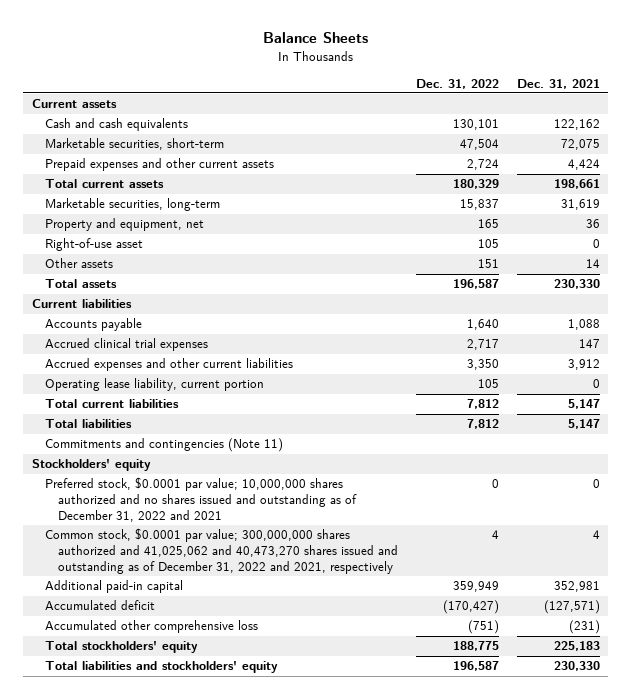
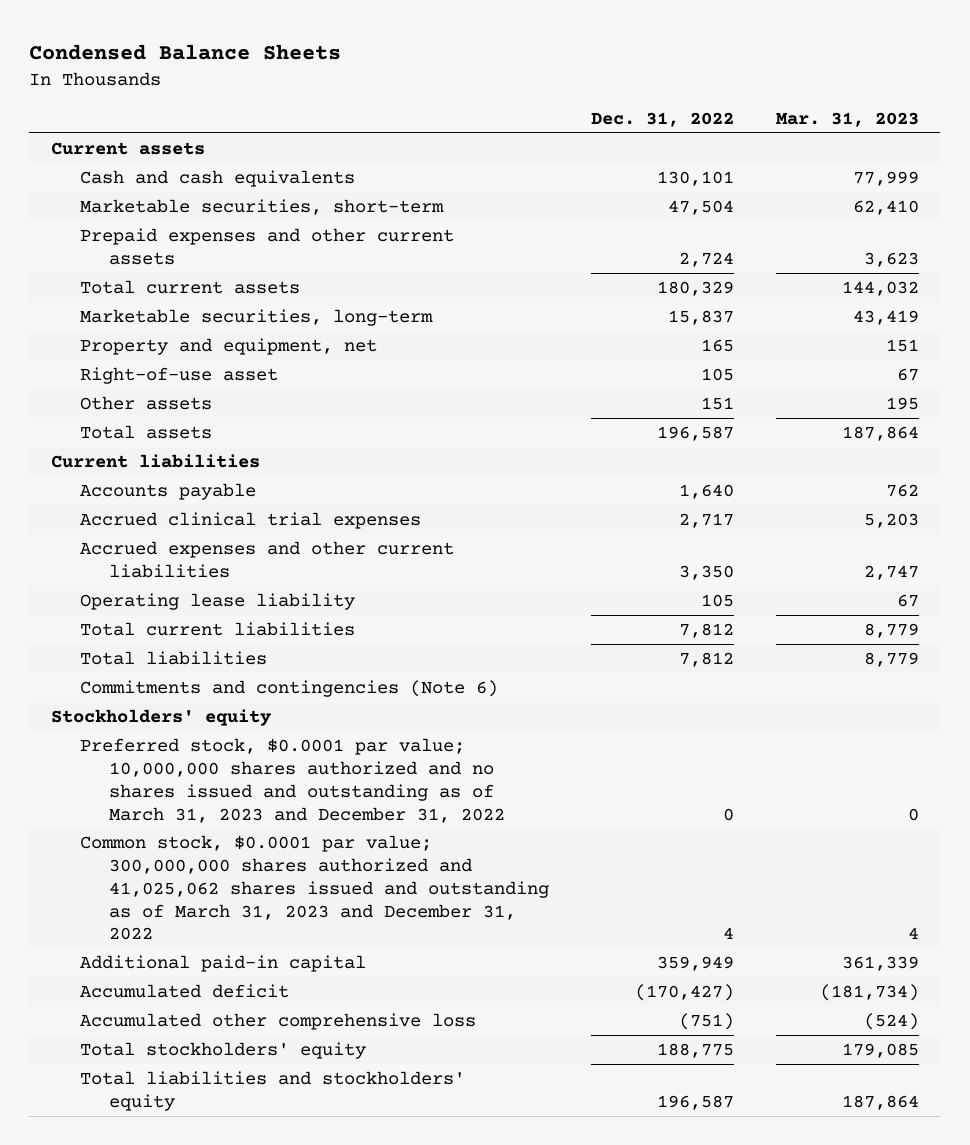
[262,32,368,44] Balance Sheets -> [29,44,342,61] Condensed Balance Sheets
[516,78,600,89] Dec. 31, 2021 -> none
none -> [776,111,920,127] Mar. 31, 2023
[45,378,265,392] Operating lease liability, current portion -> [79,592,355,610] Operating lease liability
[45,438,284,453] Commitments and contingencies (Note 11) -> [79,679,498,697] Commitments and contingencies (Note 6)
[45,477,358,523] Preferred stock, $0.0001 par value; 10,000,000 shares authorized and no shares issued and outstanding as of December 31, 2022 and 2021 -> [79,737,505,823] Preferred stock, $0.0001 par value; 10,000,000 shares authorized and no shares issued and outstanding as of March 31, 2023 and December 31, 2022
[45,528,399,575] Common stock, $0.0001 par value; 300,000,000 shares authorized and 41,025,062 and 40,473,270 shares issued and outstanding as of December 31, 2022 and 2021, respectively -> [79,834,549,941] Common stock, $0.0001 par value; 300,000,000 shares authorized and 41,025,062 shares issued and outstanding as of March 31, 2023 and December 31, 2022

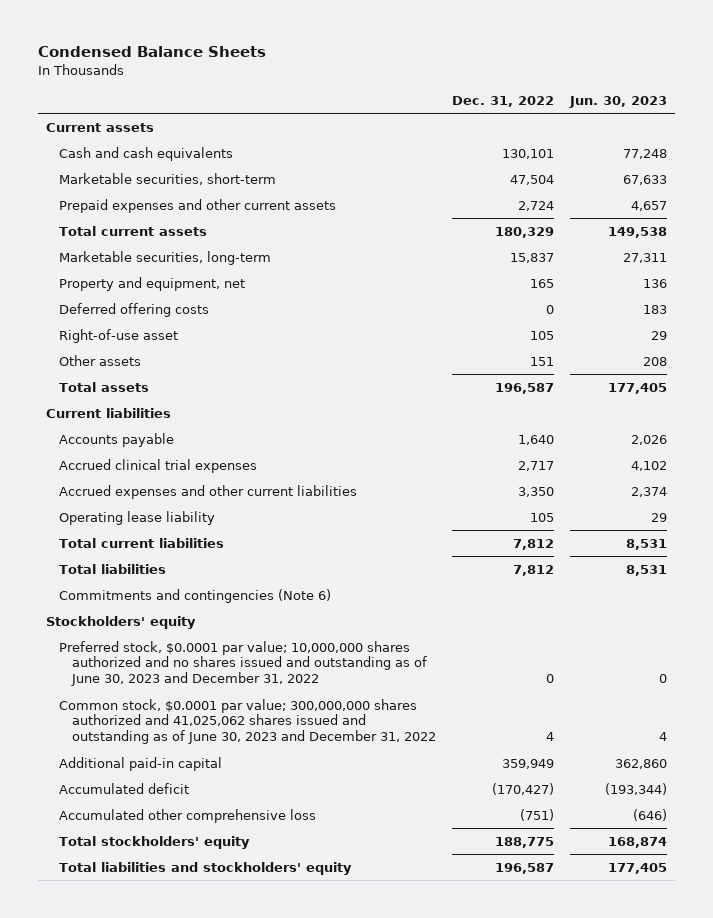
[776,111,920,127] Mar. 31, 2023 -> none
none -> [569,95,668,108] Jun. 30, 2023
none -> [58,302,209,317] Deferred offering costs
[79,737,505,823] Preferred stock, $0.0001 par value; 10,000,000 shares authorized and no shares issued and outstanding as of March 31, 2023 and December 31, 2022 -> [58,640,427,687] Preferred stock, $0.0001 par value; 10,000,000 shares authorized and no shares issued and outstanding as of June 30, 2023 and December 31, 2022
[79,834,549,941] Common stock, $0.0001 par value; 300,000,000 shares authorized and 41,025,062 shares issued and outstanding as of March 31, 2023 and December 31, 2022 -> [58,698,436,745] Common stock, $0.0001 par value; 300,000,000 shares authorized and 41,025,062 shares issued and outstanding as of June 30, 2023 and December 31, 2022

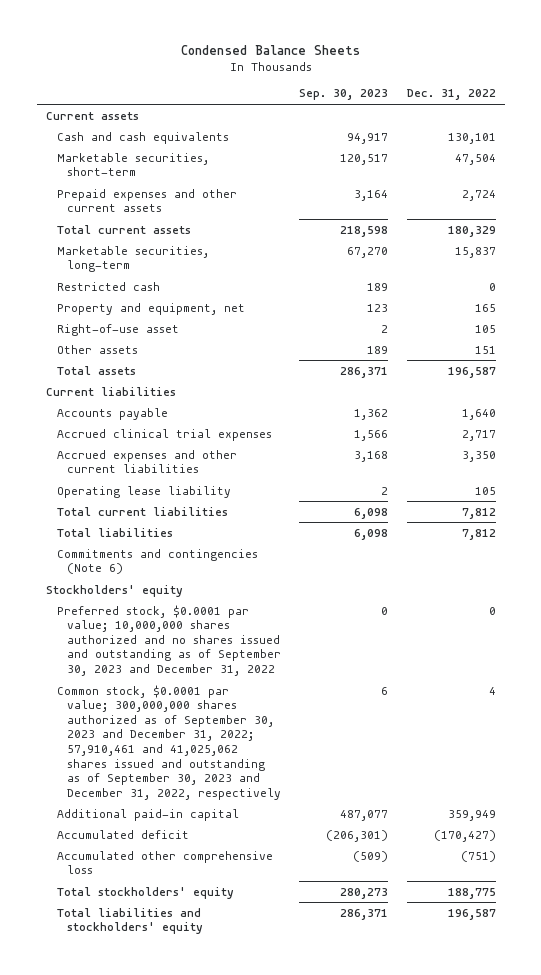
[569,95,668,108] Jun. 30, 2023 -> none
none -> [299,89,389,101] Sep. 30, 2023
none -> [56,281,160,291] Restricted cash
[58,302,209,317] Deferred offering costs -> none
[58,640,427,687] Preferred stock, $0.0001 par value; 10,000,000 shares authorized and no shares issued and outstanding as of June 30, 2023 and December 31, 2022 -> [56,604,282,677] Preferred stock, $0.0001 par value; 10,000,000 shares authorized and no shares issued and outstanding as of September 30, 2023 and December 31, 2022
[58,698,436,745] Common stock, $0.0001 par value; 300,000,000 shares authorized and 41,025,062 shares issued and outstanding as of June 30, 2023 and December 31, 2022 -> [56,684,282,800] Common stock, $0.0001 par value; 300,000,000 shares authorized as of September 30, 2023 and December 31, 2022; 57,910,461 and 41,025,062 shares issued and outstanding as of September 30, 2023 and December 31, 2022, respectively

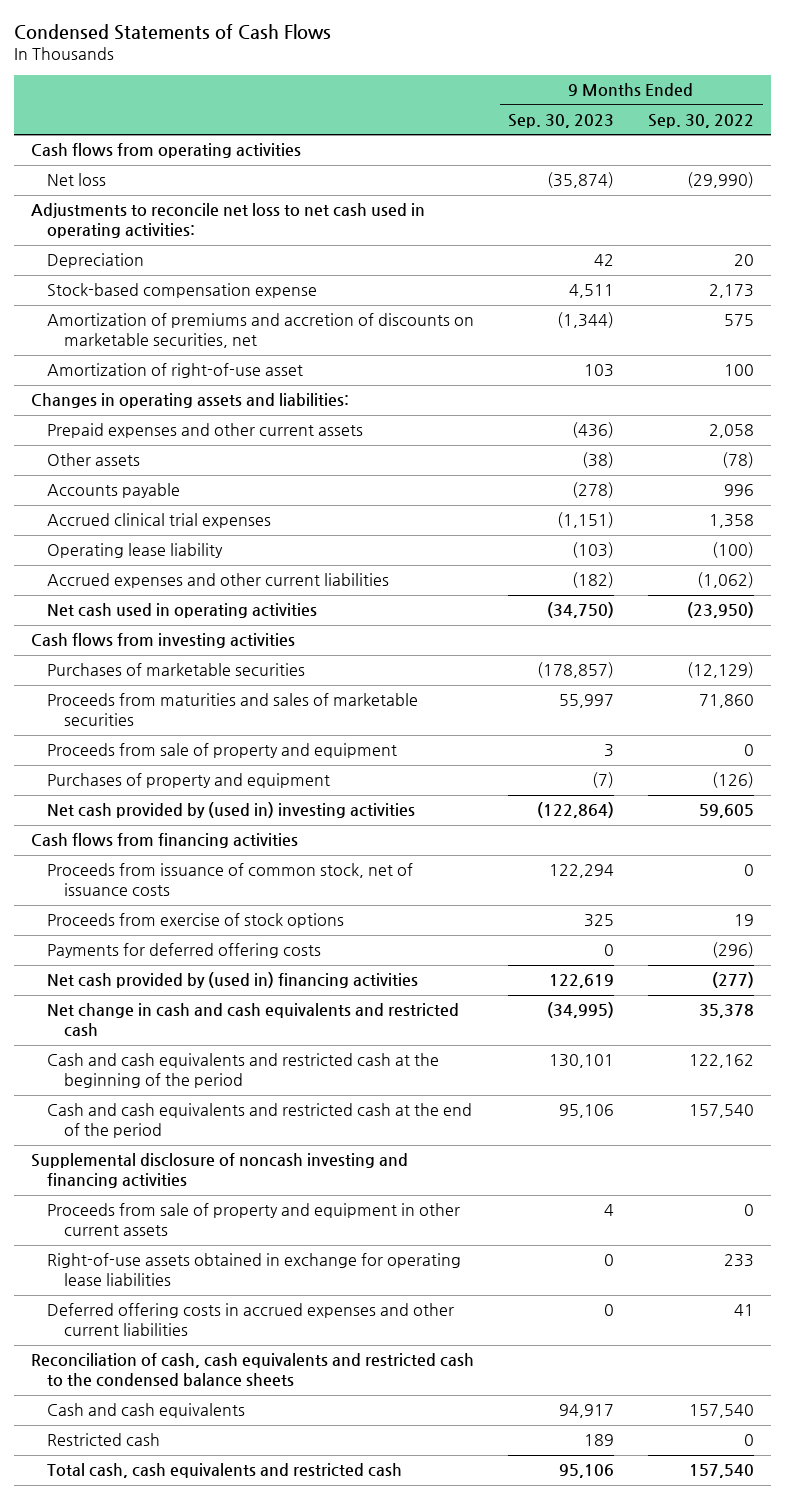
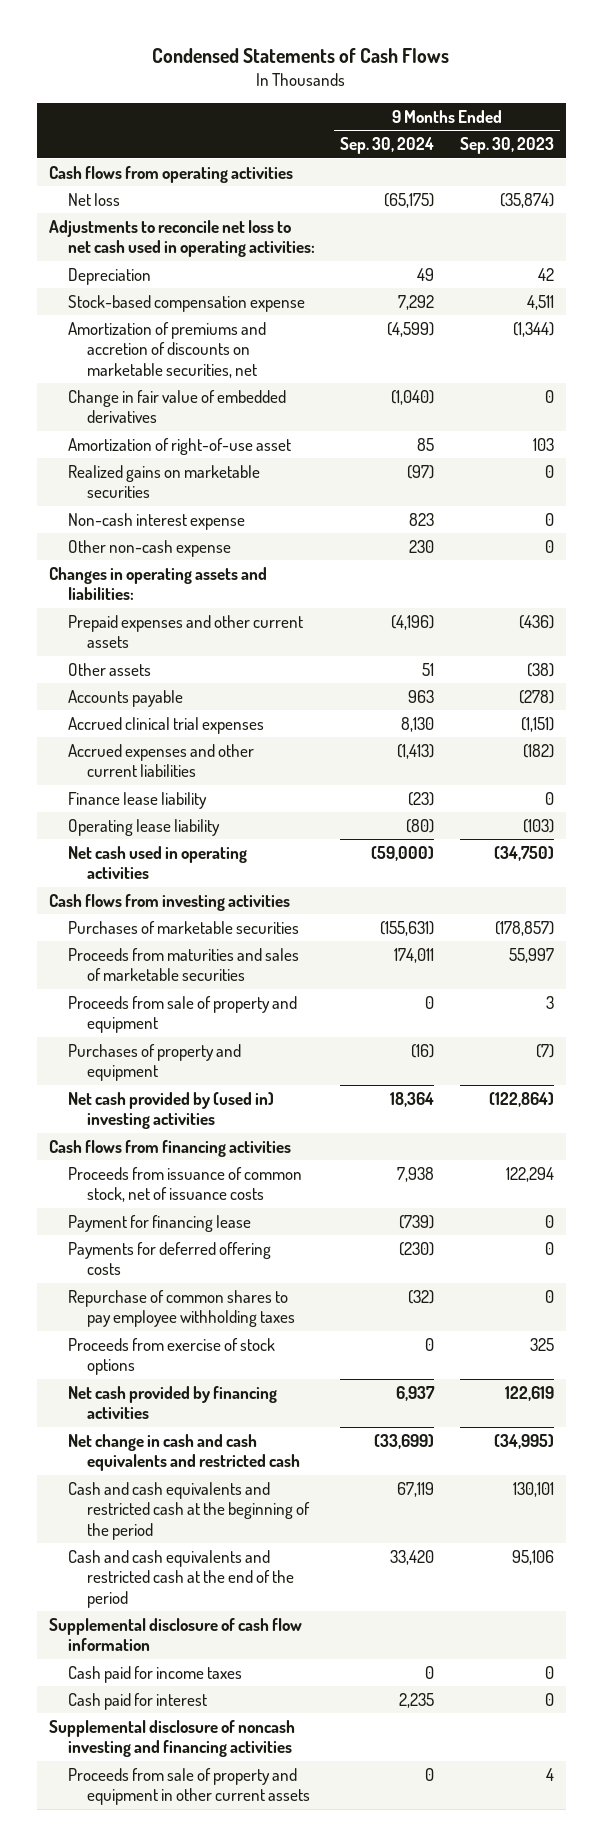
[648,113,755,128] Sep. 30, 2022 -> none
none -> [340,137,435,155] Sep. 30, 2024
none -> [68,389,287,424] Change in fair value of embedded derivatives
none -> [68,464,261,499] Realized gains on marketable securities
none -> [68,512,246,530] Non-cash interest expense
none -> [68,539,232,557] Other non-cash expense
none -> [68,791,208,809] Finance lease liability
[47,543,224,559] Operating lease liability -> [68,818,221,836] Operating lease liability
none -> [68,1214,252,1232] Payment for financing lease
none -> [68,1289,296,1328] Repurchase of common shares to pay employee withholding taxes
[47,913,345,929] Proceeds from exercise of stock options -> [68,1337,276,1376] Proceeds from exercise of stock options
[47,972,419,989] Net cash provided by (used in) financing activities -> [68,1385,278,1420] Net cash provided by financing activities
none -> [49,1617,303,1652] Supplemental disclosure of cash flow information
none -> [68,1665,243,1683] Cash paid for income taxes
none -> [68,1692,208,1710] Cash paid for interest
[47,1253,462,1287] Right-of-use assets obtained in exchange for operating lease liabilities -> none
[47,1303,455,1337] Deferred offering costs in accrued expenses and other current liabilities -> none
[30,1353,474,1388] Reconciliation of cash, cash equivalents and restricted cash to the condensed balance sheets -> none
[47,1403,246,1419] Cash and cash equivalents -> none
[47,1433,161,1447] Restricted cash -> none
[47,1463,403,1479] Total cash, cash equivalents and restricted cash -> none

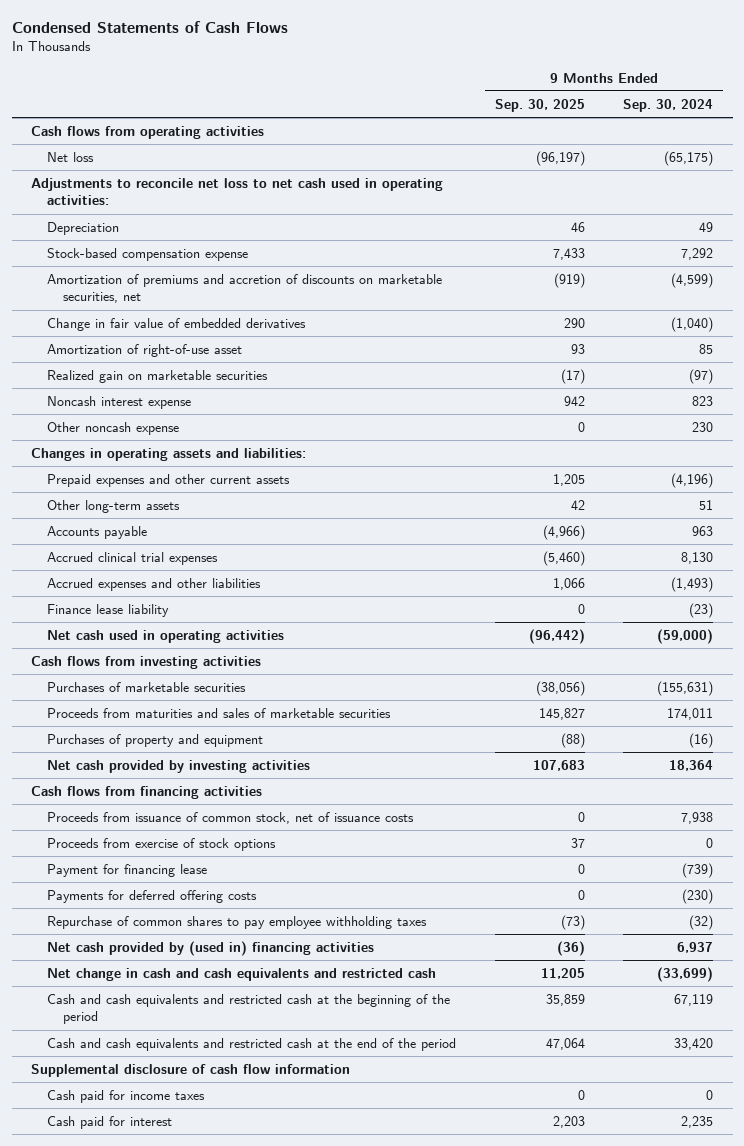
[459,137,554,155] Sep. 30, 2023 -> none
none -> [494,98,585,112] Sep. 30, 2025
[68,464,261,499] Realized gains on marketable securities -> [46,369,268,383] Realized gain on marketable securities
[68,512,246,530] Non-cash interest expense -> [46,395,191,409] Noncash interest expense
[68,539,232,557] Other non-cash expense -> [46,421,179,435] Other noncash expense
[68,662,152,676] Other assets -> [46,499,180,513] Other long-term assets
[68,743,255,778] Accrued expenses and other current liabilities -> [46,577,261,591] Accrued expenses and other liabilities
[397,743,435,759] (1,413) -> [671,576,714,592] (1,493)
[68,818,221,836] Operating lease liability -> none
[68,995,298,1034] Proceeds from sale of property and equipment -> none
[68,1091,275,1130] Net cash provided by (used in) investing activities -> [46,759,310,773] Net cash provided by investing activities
[68,1337,276,1376] Proceeds from exercise of stock options -> [46,837,276,851] Proceeds from exercise of stock options
[68,1385,278,1420] Net cash provided by financing activities -> [46,940,374,956] Net cash provided by (used in) financing activities
[49,1719,296,1758] Supplemental disclosure of noncash investing and financing activities -> none
[68,1767,311,1806] Proceeds from sale of property and equipment in other current assets -> none

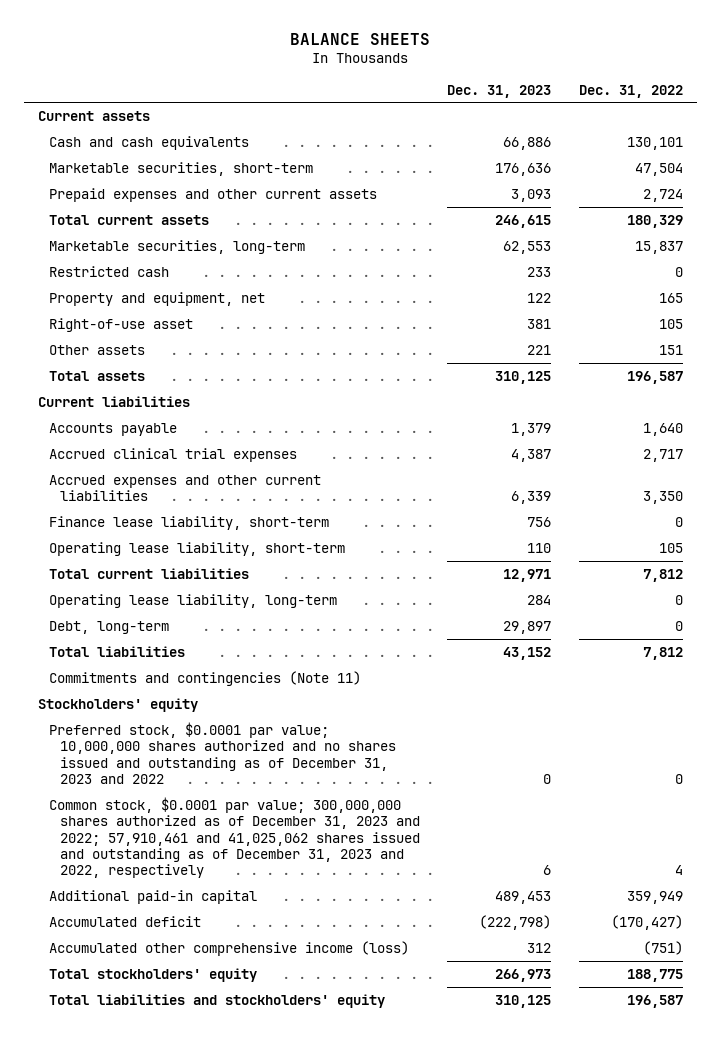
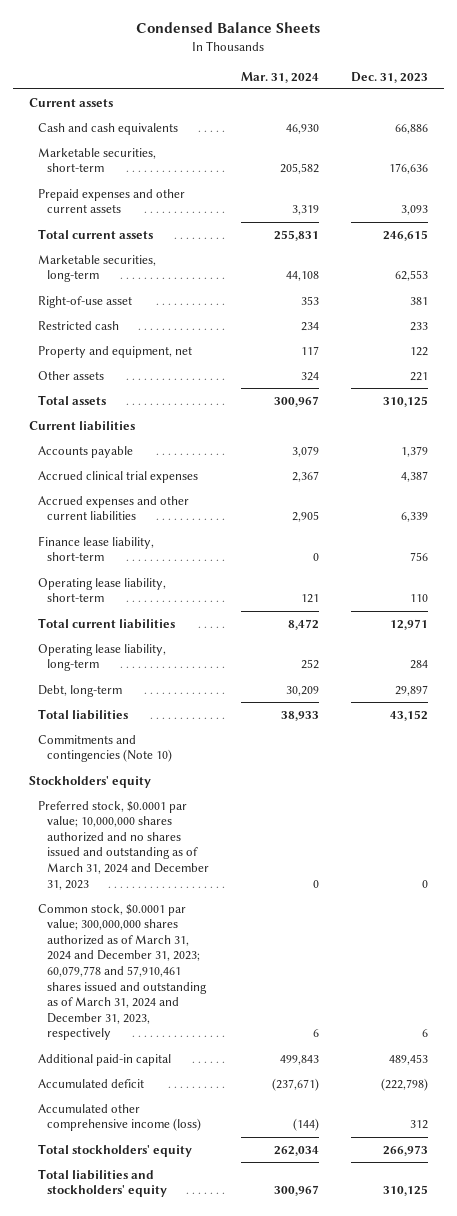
[290,32,431,45] BALANCE SHEETS -> [136,22,321,34] Condensed Balance Sheets
[578,84,683,98] Dec. 31, 2022 -> none
none -> [240,71,319,83] Mar. 31, 2024
[48,317,193,332] Right-of-use asset -> [38,295,133,308] Right-of-use asset
[48,670,361,686] Commitments and contingencies (Note 11) -> [38,734,173,763] Commitments and contingencies (Note 10)
[48,721,396,784] Preferred stock, $0.0001 par value; 10,000,000 shares authorized and no shares issued and outstanding as of December 31, 2023 and 2022 -> [38,800,210,890] Preferred stock, $0.0001 par value; 10,000,000 shares authorized and no shares issued and outstanding as of March 31, 2024 and December 31, 2023
[48,796,420,879] Common stock, $0.0001 par value; 300,000,000 shares authorized as of December 31, 2023 and 2022; 57,910,461 and 41,025,062 shares issued and outstanding as of December 31, 2023 and 2022, respectively -> [38,903,208,1041] Common stock, $0.0001 par value; 300,000,000 shares authorized as of March 31, 2024 and December 31, 2023; 60,079,778 and 57,910,461 shares issued and outstanding as of March 31, 2024 and December 31, 2023, respectively

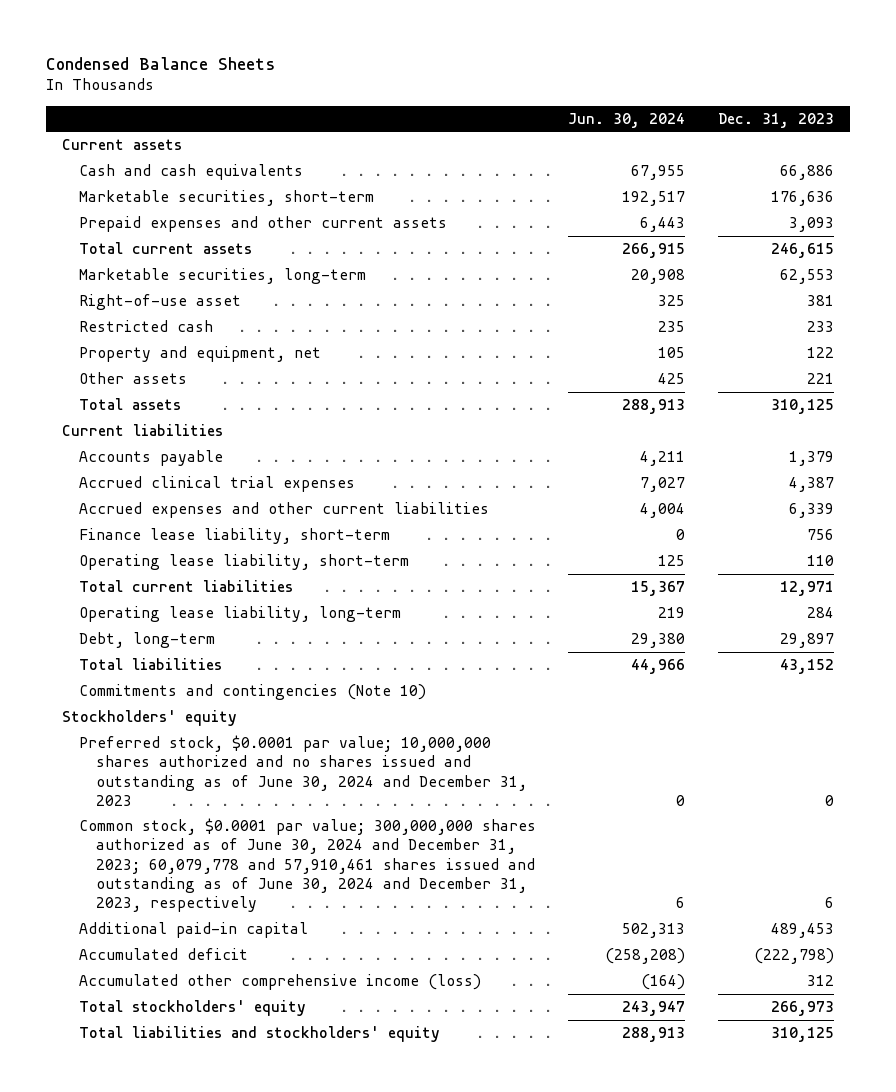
[240,71,319,83] Mar. 31, 2024 -> none
none -> [568,112,686,128] Jun. 30, 2024
[38,800,210,890] Preferred stock, $0.0001 par value; 10,000,000 shares authorized and no shares issued and outstanding as of March 31, 2024 and December 31, 2023 -> [78,735,527,806] Preferred stock, $0.0001 par value; 10,000,000 shares authorized and no shares issued and outstanding as of June 30, 2024 and December 31, 2023
[38,903,208,1041] Common stock, $0.0001 par value; 300,000,000 shares authorized as of March 31, 2024 and December 31, 2023; 60,079,778 and 57,910,461 shares issued and outstanding as of March 31, 2024 and December 31, 2023, respectively -> [78,818,536,913] Common stock, $0.0001 par value; 300,000,000 shares authorized as of June 30, 2024 and December 31, 2023; 60,079,778 and 57,910,461 shares issued and outstanding as of June 30, 2024 and December 31, 2023, respectively

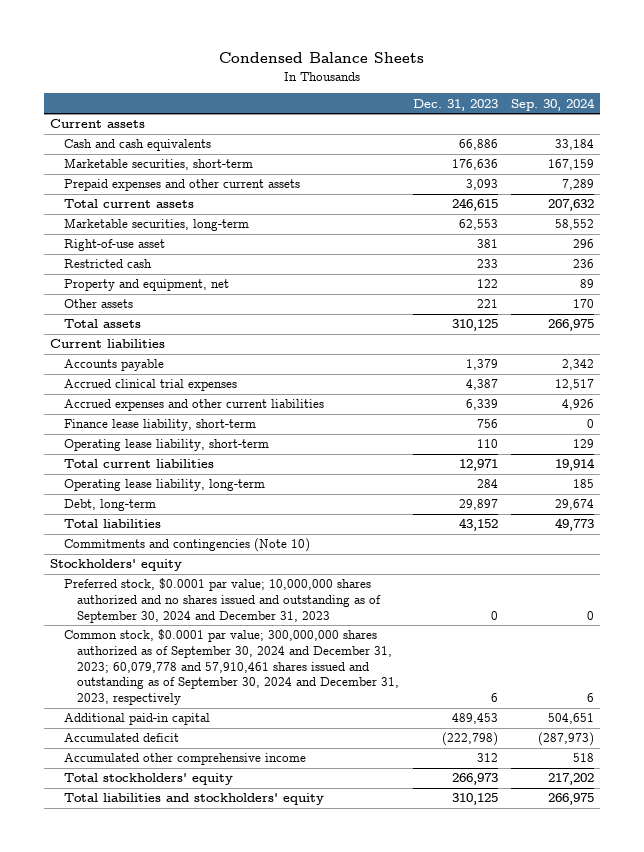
[568,112,686,128] Jun. 30, 2024 -> none
none -> [510,97,595,111] Sep. 30, 2024
[78,735,527,806] Preferred stock, $0.0001 par value; 10,000,000 shares authorized and no shares issued and outstanding as of June 30, 2024 and December 31, 2023 -> [63,578,382,623] Preferred stock, $0.0001 par value; 10,000,000 shares authorized and no shares issued and outstanding as of September 30, 2024 and December 31, 2023
[78,818,536,913] Common stock, $0.0001 par value; 300,000,000 shares authorized as of June 30, 2024 and December 31, 2023; 60,079,778 and 57,910,461 shares issued and outstanding as of June 30, 2024 and December 31, 2023, respectively -> [63,629,400,706] Common stock, $0.0001 par value; 300,000,000 shares authorized as of September 30, 2024 and December 31, 2023; 60,079,778 and 57,910,461 shares issued and outstanding as of September 30, 2024 and December 31, 2023, respectively
[78,974,481,991] Accumulated other comprehensive income (loss) -> [63,753,306,766] Accumulated other comprehensive income

